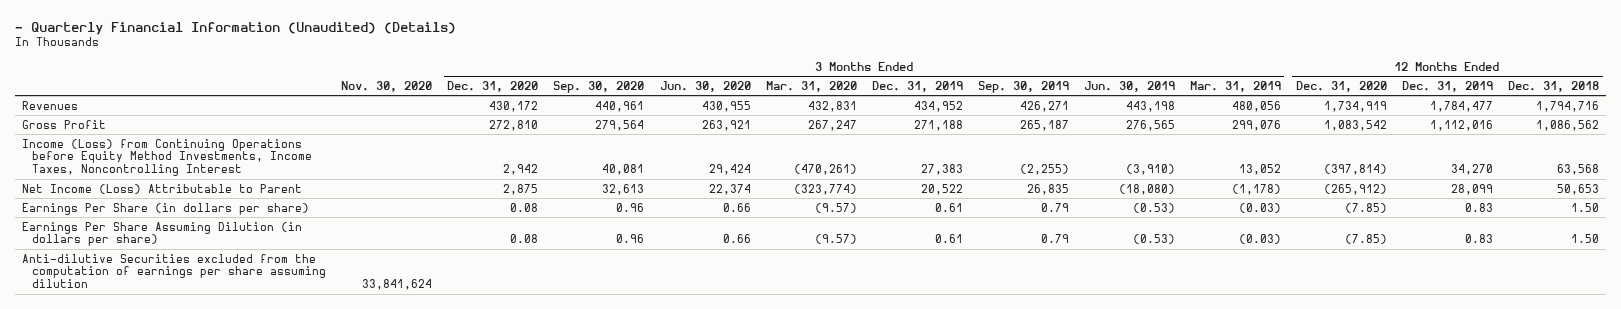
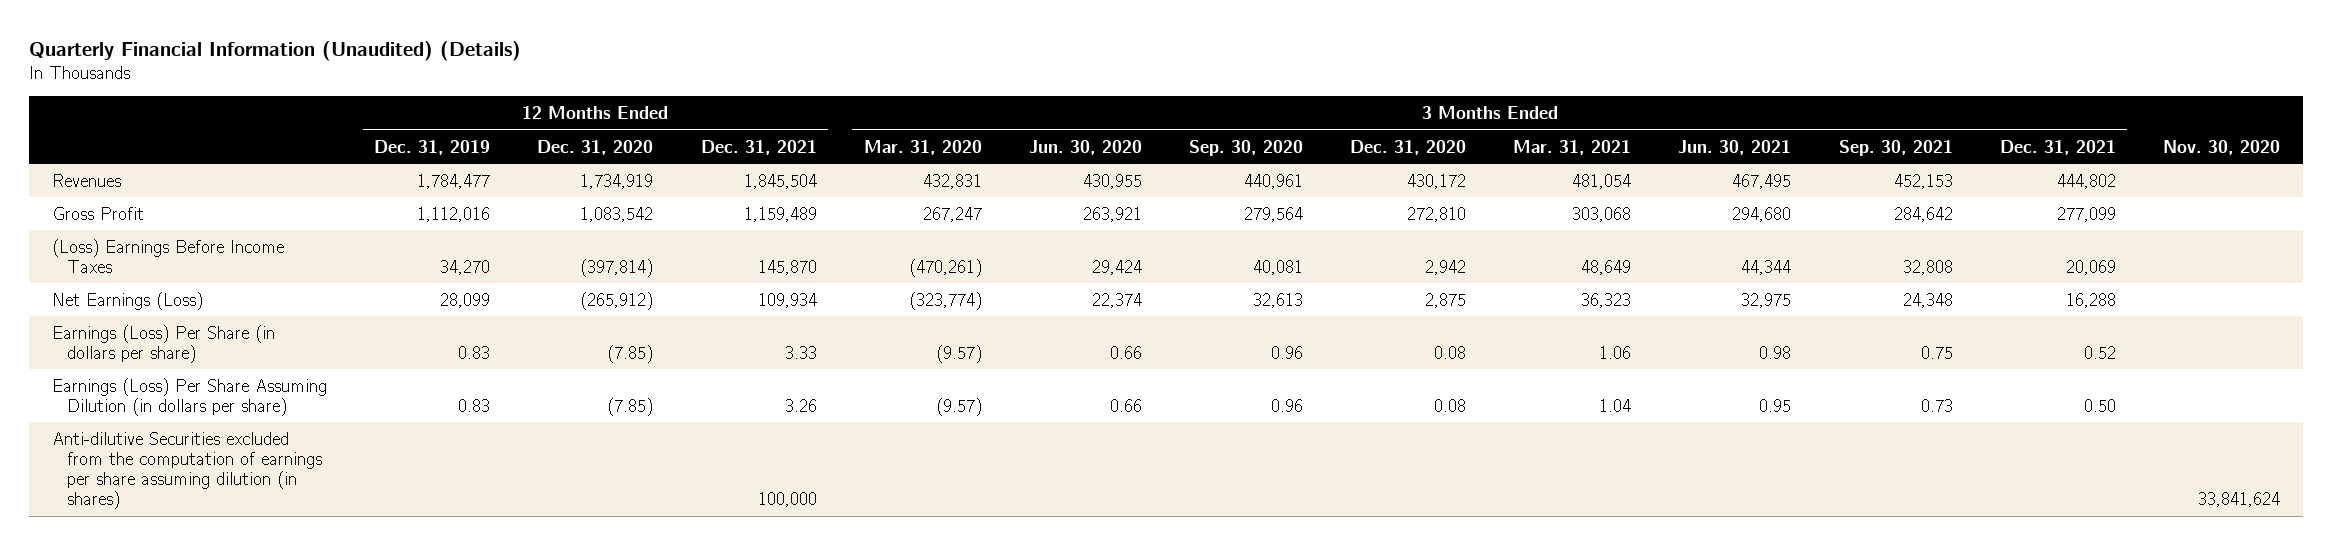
[14,21,456,35] - Quarterly Financial Information (Unaudited) (Details) -> [28,40,521,61] Quarterly Financial Information (Unaudited) (Details)
[871,81,963,93] Dec. 31, 2019 -> none
[977,81,1069,94] Sep. 30, 2019 -> none
[1083,81,1175,93] Jun. 30, 2019 -> none
[1189,81,1281,93] Mar. 31, 2019 -> none
[1507,81,1599,93] Dec. 31, 2018 -> none
none -> [700,139,817,155] Dec. 31, 2021
none -> [1513,139,1632,155] Mar. 31, 2021
none -> [1678,139,1792,155] Jun. 30, 2021
none -> [1838,139,1953,156] Sep. 30, 2021
none -> [1999,139,2116,155] Dec. 31, 2021
[22,138,313,177] Income (Loss) from Continuing Operations before Equity Method Investments, Income Taxes, Noncontrolling Interest -> [52,238,285,273] (Loss) Earnings Before Income Taxes
[22,183,303,194] Net Income (Loss) Attributable to Parent -> [52,291,204,310] Net Earnings (Loss)
[22,202,310,215] Earnings Per Share (in dollars per share) -> [52,324,276,363] Earnings (Loss) Per Share (in dollars per share)
[22,221,303,247] Earnings Per Share Assuming Dilution (in dollars per share) -> [52,377,328,416] Earnings (Loss) Per Share Assuming Dilution (in dollars per share)
[22,253,327,289] Anti-dilutive Securities excluded from the computation of earnings per share assuming dilution -> [52,431,323,509] Anti-dilutive Securities excluded from the computation of earnings per share assuming dilution (in shares)

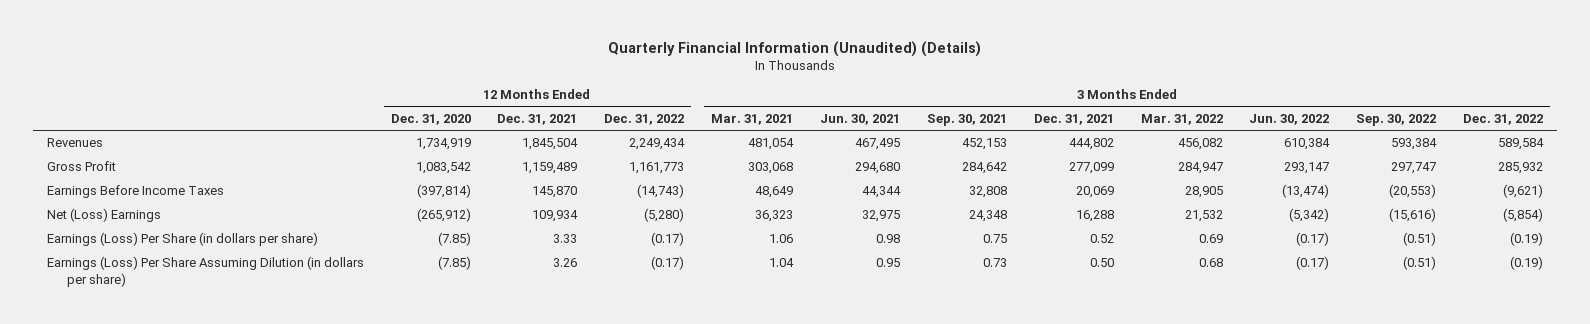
[374,139,491,155] Dec. 31, 2019 -> none
[863,139,982,155] Mar. 31, 2020 -> none
[1028,139,1142,155] Jun. 30, 2020 -> none
[1188,139,1303,156] Sep. 30, 2020 -> none
[1350,139,1467,155] Dec. 31, 2020 -> none
[2162,139,2280,155] Nov. 30, 2020 -> none
none -> [604,113,685,125] Dec. 31, 2022
none -> [1140,113,1223,125] Mar. 31, 2022
none -> [1249,113,1330,125] Jun. 30, 2022
none -> [1356,113,1437,126] Sep. 30, 2022
none -> [1463,113,1544,125] Dec. 31, 2022
[52,238,285,273] (Loss) Earnings Before Income Taxes -> [46,185,224,199] Earnings Before Income Taxes
[52,291,204,310] Net Earnings (Loss) -> [46,208,161,223] Net (Loss) Earnings
[52,431,323,509] Anti-dilutive Securities excluded from the computation of earnings per share assuming dilution (in shares) -> none

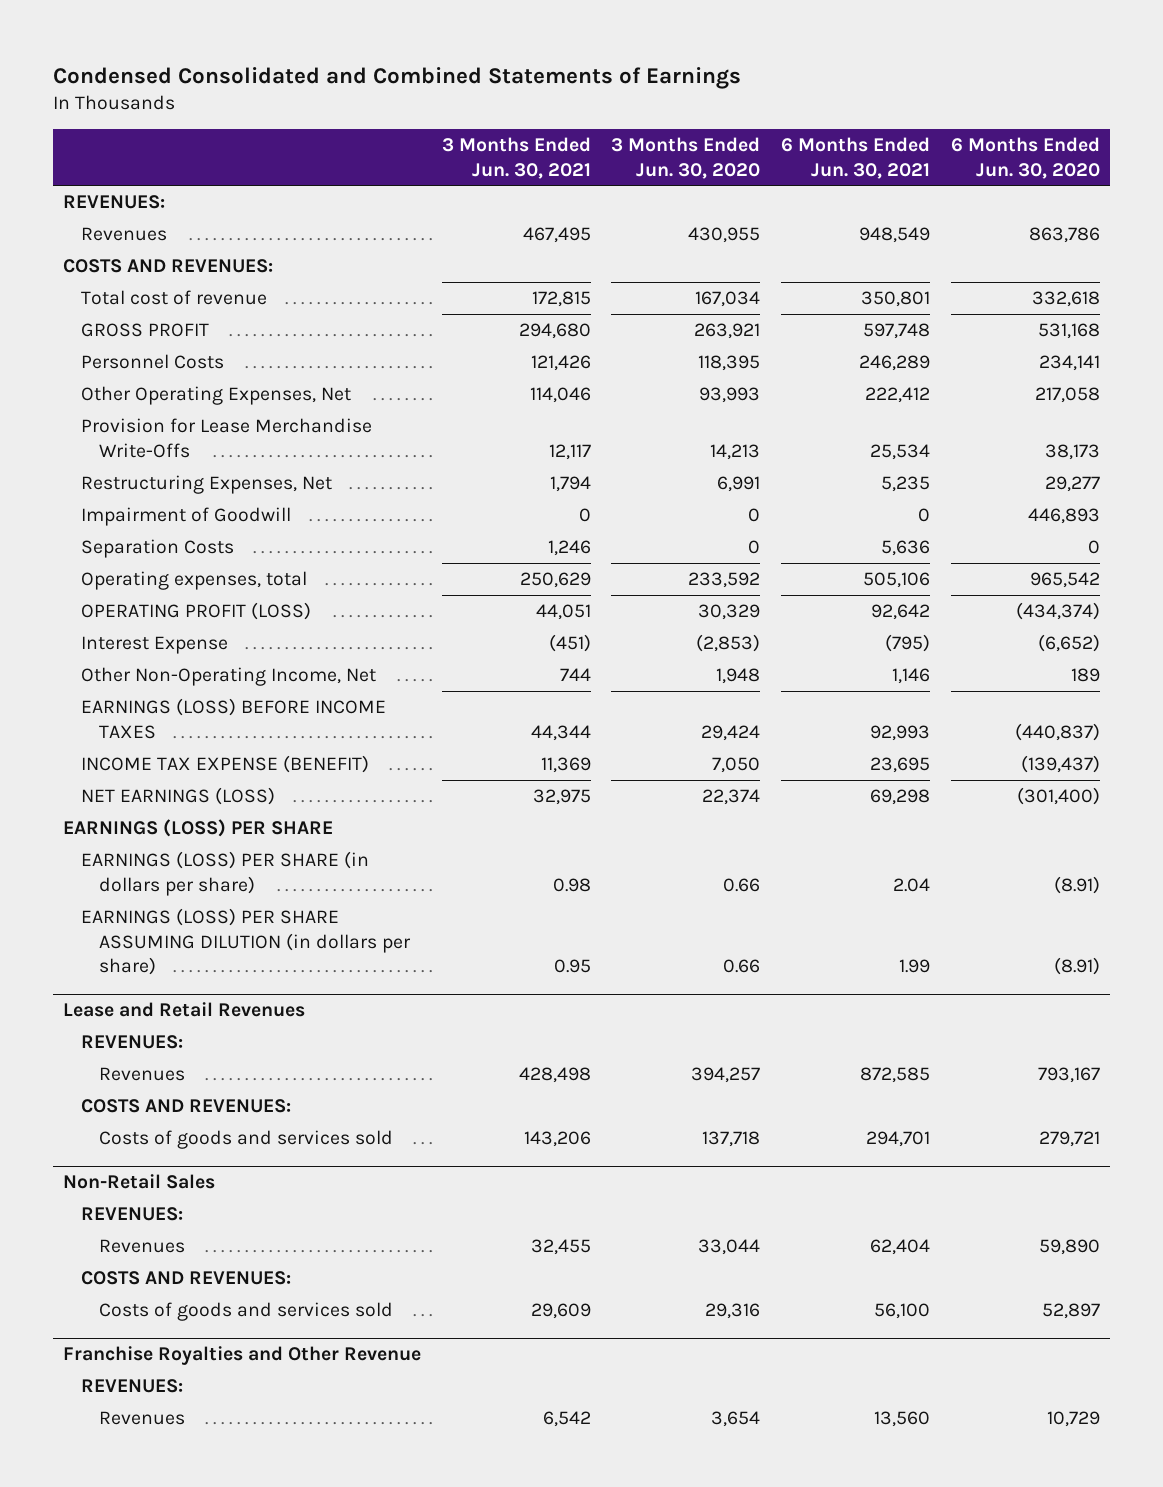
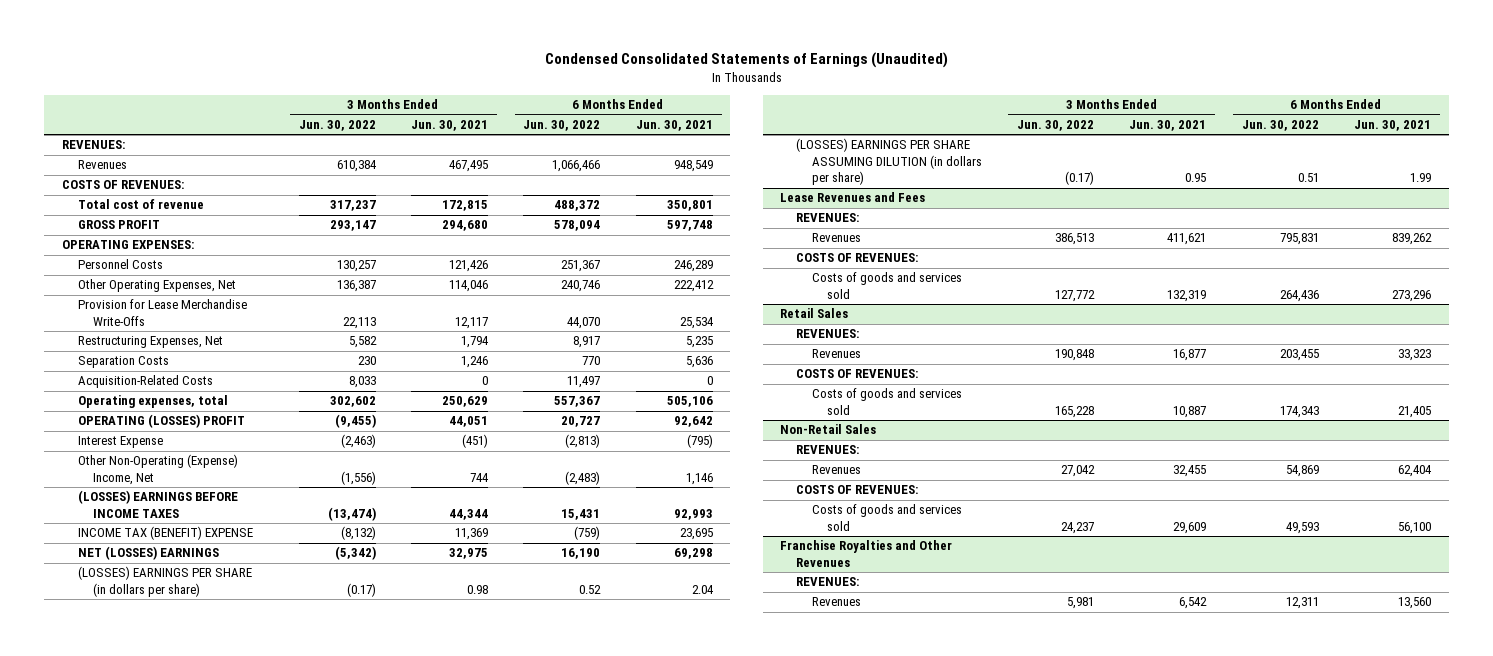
[52,67,741,90] Condensed Consolidated and Combined Statements of Earnings -> [544,52,948,69] Condensed Consolidated Statements of Earnings (Unaudited)
[611,136,761,179] 3 Months Ended Jun. 30, 2020 -> none
[950,136,1100,179] 6 Months Ended Jun. 30, 2020 -> none
none -> [298,119,376,131] Jun. 30, 2022
none -> [523,119,601,131] Jun. 30, 2022
[63,259,274,274] COSTS AND REVENUES: -> [62,180,185,190] COSTS OF REVENUES:
none -> [62,240,195,250] OPERATING EXPENSES:
[81,507,292,527] Impairment of Goodwill -> none
none -> [77,375,213,389] Acquisition-Related Costs
[81,602,312,621] OPERATING PROFIT (LOSS) -> [77,414,245,429] OPERATING (LOSSES) PROFIT
[63,819,334,838] EARNINGS (LOSS) PER SHARE -> none
[81,667,377,687] Other Non-Operating Income, Net -> [77,454,238,485] Other Non-Operating (Expense) Income, Net
[81,698,387,739] EARNINGS (LOSS) BEFORE INCOME TAXES -> [77,490,238,518] (LOSSES) EARNINGS BEFORE INCOME TAXES
[81,755,370,774] INCOME TAX EXPENSE (BENEFIT) -> [77,526,253,541] INCOME TAX (BENEFIT) EXPENSE
[81,787,276,806] NET EARNINGS (LOSS) -> [77,546,219,561] NET (LOSSES) EARNINGS
[81,851,370,896] EARNINGS (LOSS) PER SHARE (in dollars per share) -> [77,566,252,597] (LOSSES) EARNINGS PER SHARE (in dollars per share)
[81,908,411,976] EARNINGS (LOSS) PER SHARE ASSUMING DILUTION (in dollars per share) -> [796,138,982,186] (LOSSES) EARNINGS PER SHARE ASSUMING DILUTION (in dollars per share)
[63,1002,306,1018] Lease and Retail Revenues -> [780,192,926,203] Lease Revenues and Fees
[518,1067,591,1084] 428,498 -> [1167,233,1207,246] 411,621
[859,1067,930,1084] 872,585 -> [1392,233,1433,246] 839,262
[81,1099,292,1114] COSTS AND REVENUES: -> [796,253,919,263] COSTS OF REVENUES:
[523,1131,591,1148] 143,206 -> [1167,289,1207,302] 132,319
[865,1131,930,1148] 294,701 -> [1392,289,1432,302] 273,296
none -> [780,308,849,319] Retail Sales
none -> [796,329,860,339] REVENUES:
none -> [811,349,861,359] Revenues
none -> [796,369,919,379] COSTS OF REVENUES:
none -> [811,388,962,415] Costs of goods and services sold
[81,1271,292,1286] COSTS AND REVENUES: -> [796,485,919,495] COSTS OF REVENUES:
[63,1346,422,1366] Franchise Royalties and Other Revenue -> [780,540,953,567] Franchise Royalties and Other Revenues

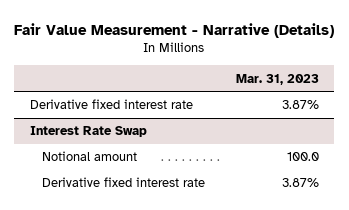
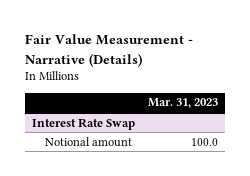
[29,99,193,110] Derivative fixed interest rate -> none
[41,177,205,188] Derivative fixed interest rate -> none

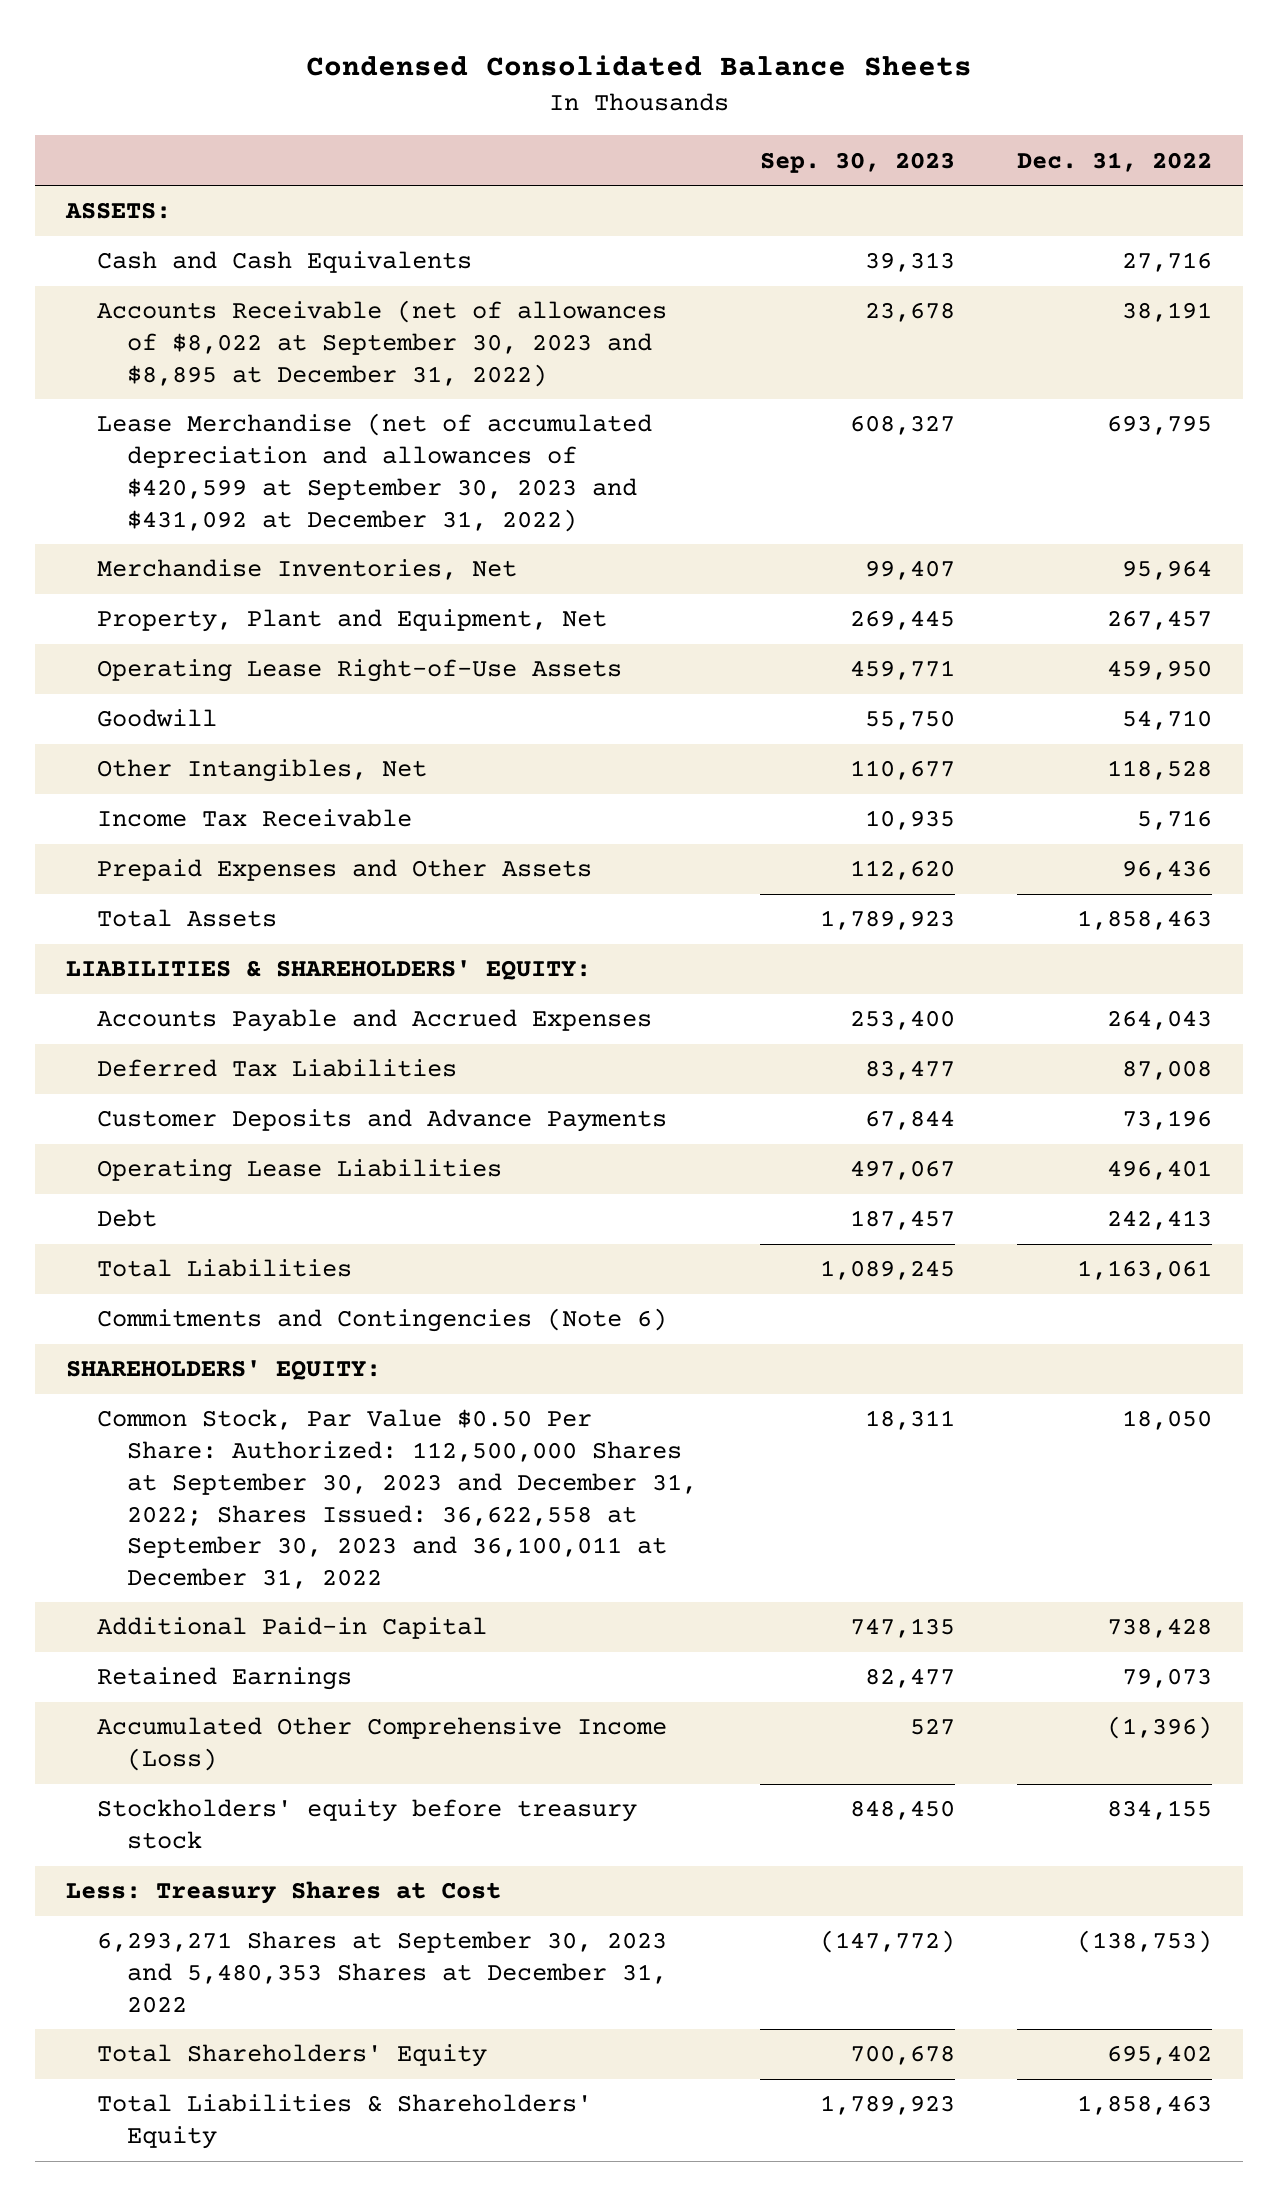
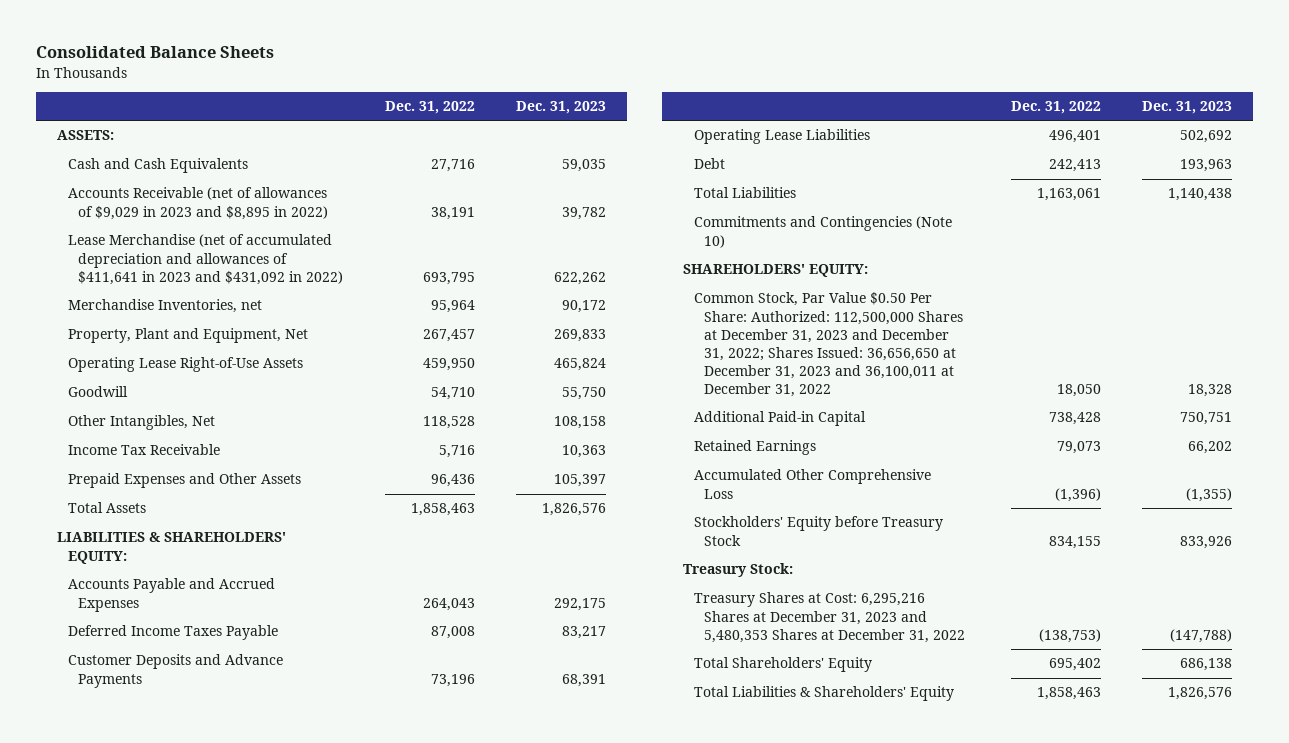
[306,54,973,76] Condensed Consolidated Balance Sheets -> [36,46,275,59] Consolidated Balance Sheets
[759,151,955,173] Sep. 30, 2023 -> none
none -> [515,101,606,115] Dec. 31, 2023
[96,300,667,387] Accounts Receivable (net of allowances of $8,022 at September 30, 2023 and $8,895 at December 31, 2022) -> [67,187,329,220] Accounts Receivable (net of allowances of $9,029 in 2023 and $8,895 in 2022)
[96,413,652,532] Lease Merchandise (net of accumulated depreciation and allowances of $420,599 at September 30, 2023 and $431,092 at December 31, 2022) -> [67,234,344,285] Lease Merchandise (net of accumulated depreciation and allowances of $411,641 in 2023 and $431,092 in 2022)
[96,559,517,581] Merchandise Inventories, Net -> [67,299,262,314] Merchandise Inventories, net
[96,1059,457,1078] Deferred Tax Liabilities -> [67,625,278,641] Deferred Income Taxes Payable
[96,1308,667,1333] Commitments and Contingencies (Note 6) -> [693,216,952,248] Commitments and Contingencies (Note 10)
[96,1409,698,1589] Common Stock, Par Value $0.50 Per Share: Authorized: 112,500,000 Shares at September 30, 2023 and December 31, 2022; Shares Issued: 36,622,558 at September 30, 2023 and 36,100,011 at December 31, 2022 -> [693,292,964,398] Common Stock, Par Value $0.50 Per Share: Authorized: 112,500,000 Shares at December 31, 2023 and December 31, 2022; Shares Issued: 36,656,650 at December 31, 2023 and 36,100,011 at December 31, 2022
[96,1717,667,1772] Accumulated Other Comprehensive Income (Loss) -> [693,469,931,499] Accumulated Other Comprehensive Loss
[96,1799,637,1850] Stockholders' equity before treasury stock -> [693,516,943,546] Stockholders' Equity before Treasury Stock
[66,1881,502,1905] Less: Treasury Shares at Cost -> [682,563,793,578] Treasury Stock:
[96,1931,668,2013] 6,293,271 Shares at September 30, 2023 and 5,480,353 Shares at December 31, 2022 -> [693,592,966,643] Treasury Shares at Cost: 6,295,216 Shares at December 31, 2023 and 5,480,353 Shares at December 31, 2022

